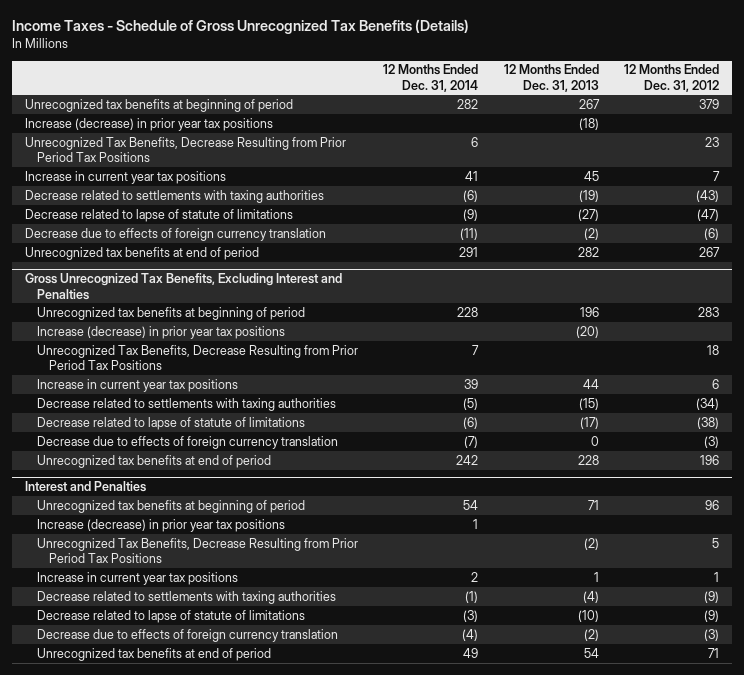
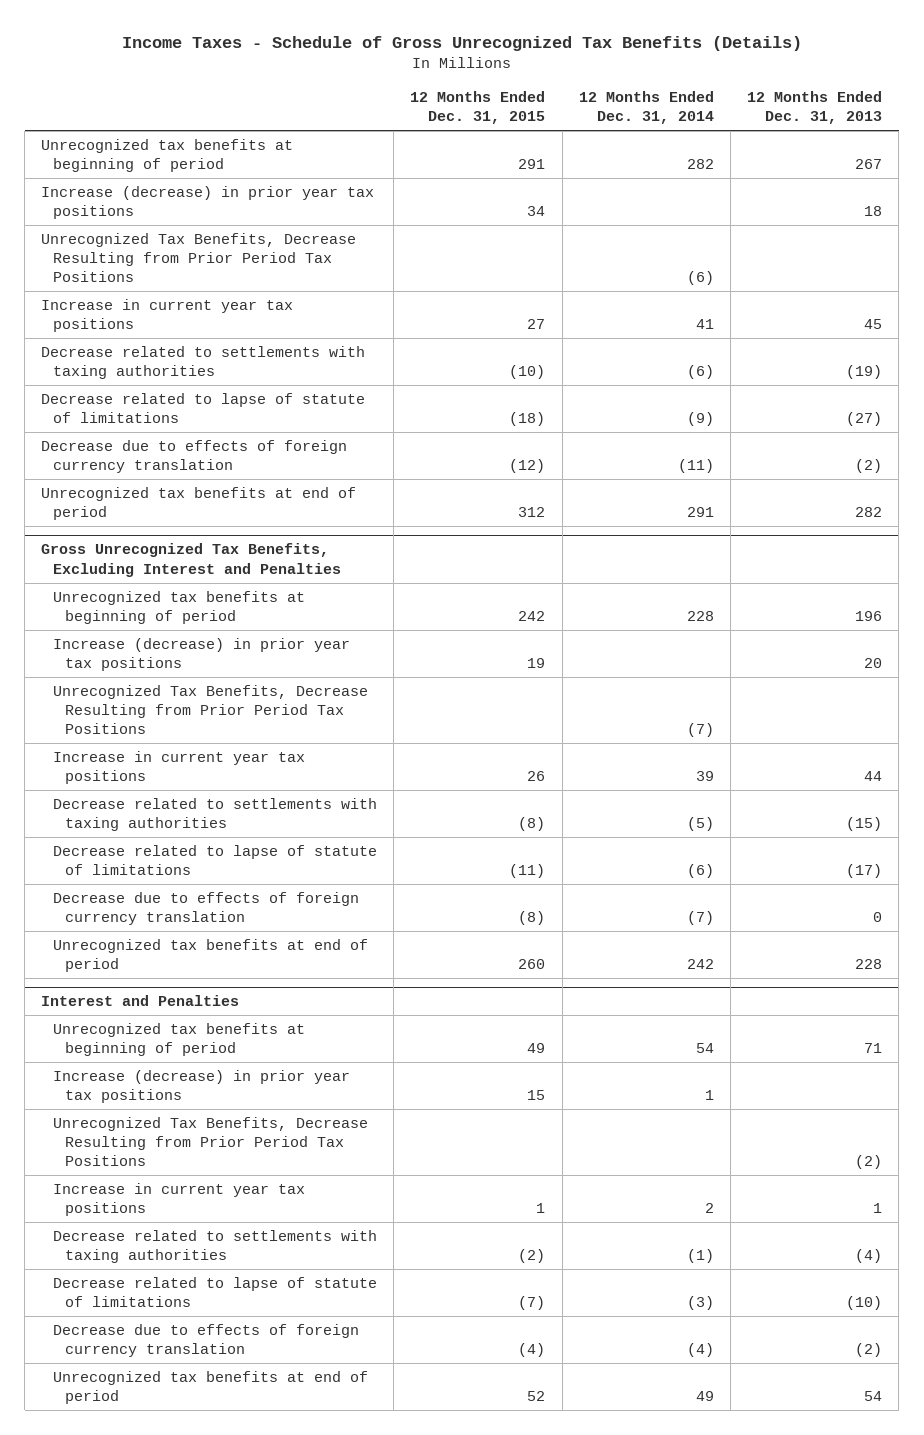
[624,64,720,92] 12 Months Ended Dec. 31, 2012 -> none
none -> [410,90,546,125] 12 Months Ended Dec. 31, 2015
[578,117,599,130] (18) -> [864,206,883,217] 18
[471,136,479,147] 6 -> [686,271,714,286] (6)
[575,325,599,338] (20) -> [864,658,883,669] 20
[472,344,480,355] 7 -> [686,723,714,738] (7)

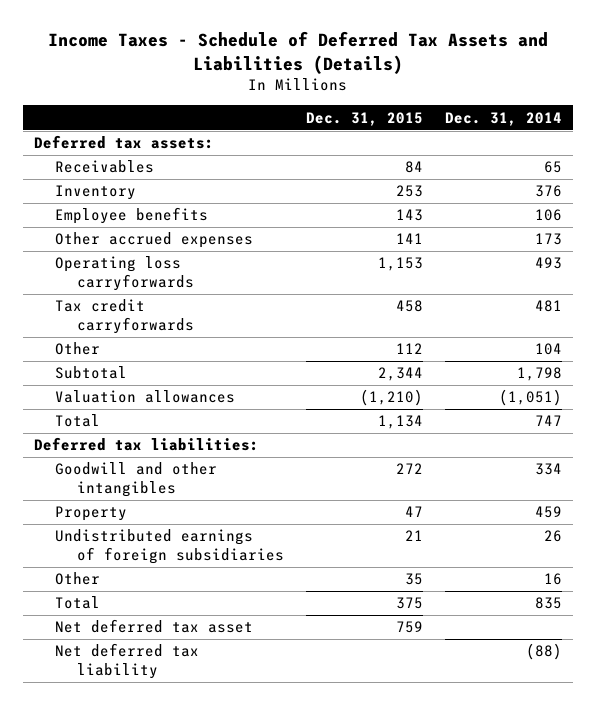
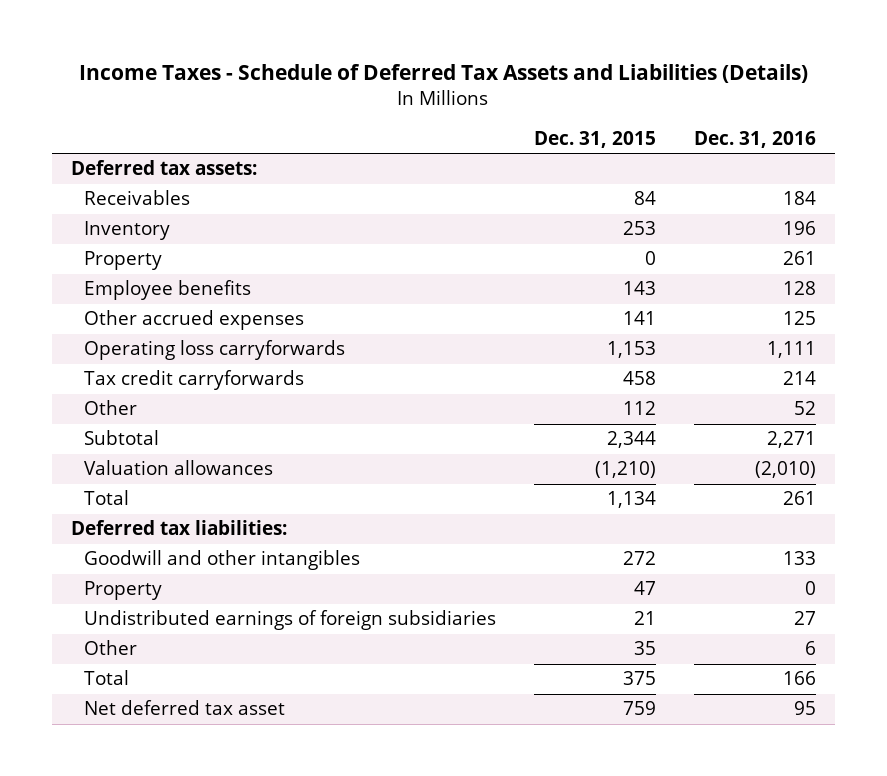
[445,111,563,126] Dec. 31, 2014 -> none
none -> [694,130,817,148] Dec. 31, 2016
none -> [83,251,162,271] Property
[55,643,200,680] Net deferred tax liability -> none

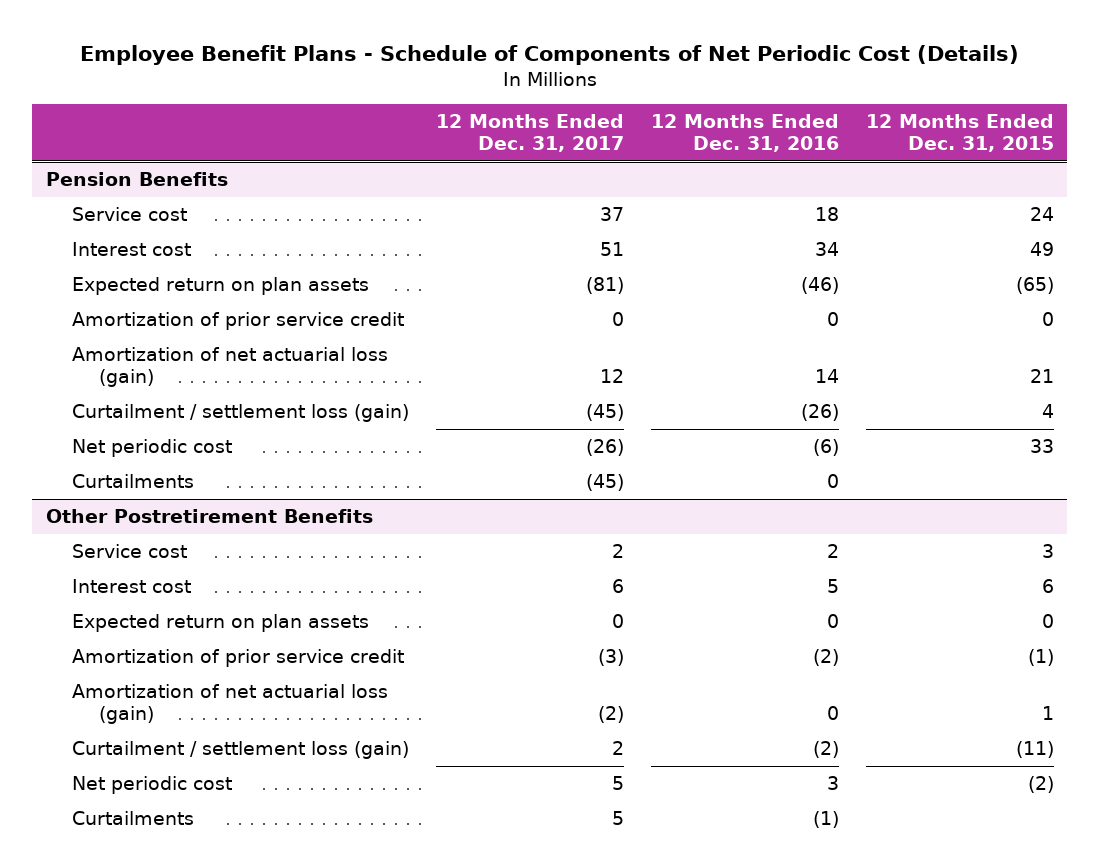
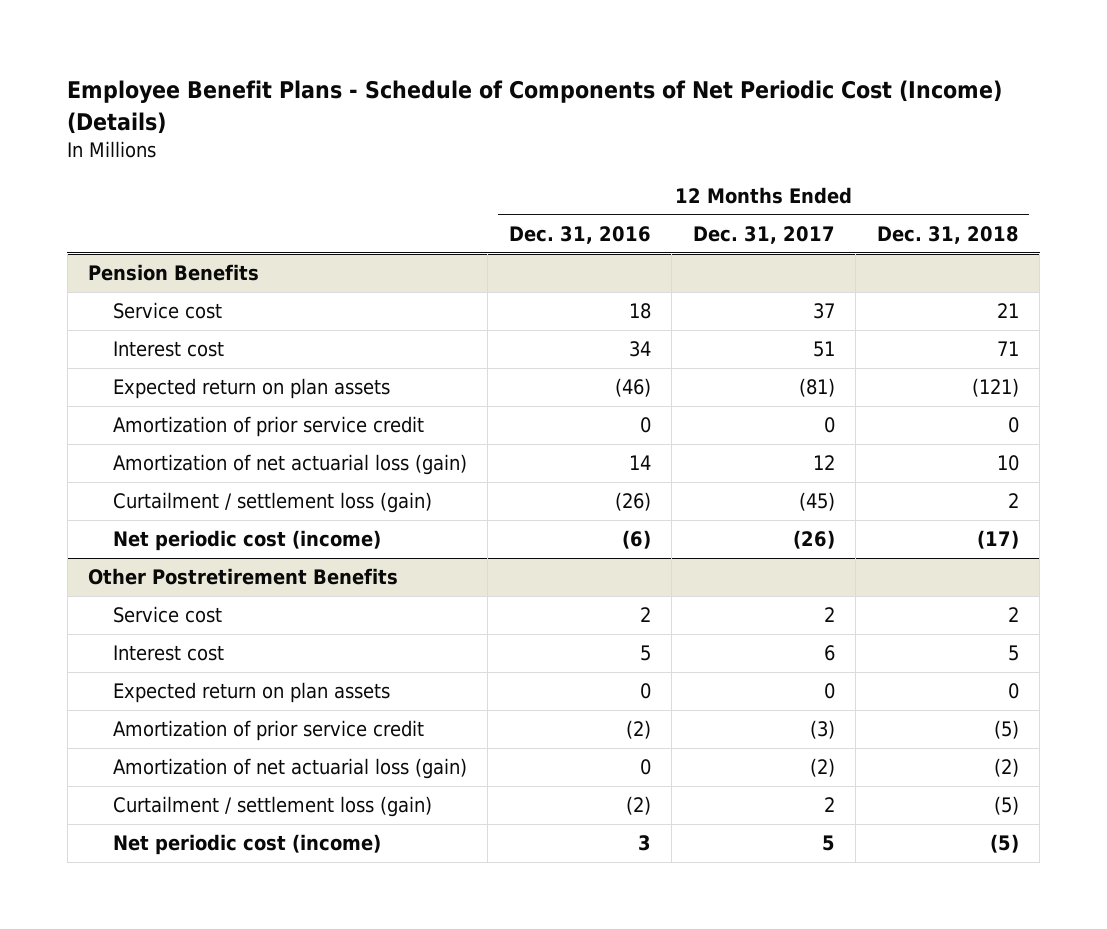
[79,44,1019,65] Employee Benefit Plans - Schedule of Components of Net Periodic Cost (Details) -> [67,80,1003,134] Employee Benefit Plans - Schedule of Components of Net Periodic Cost (Income) (Details)
[865,114,1054,152] 12 Months Ended Dec. 31, 2015 -> none
none -> [876,226,1019,245] Dec. 31, 2018
[72,474,195,489] Curtailments -> none
[72,439,233,458] Net periodic cost -> [112,530,381,552] Net periodic cost (income)
[72,811,195,826] Curtailments -> none
[72,776,233,795] Net periodic cost -> [112,834,381,856] Net periodic cost (income)

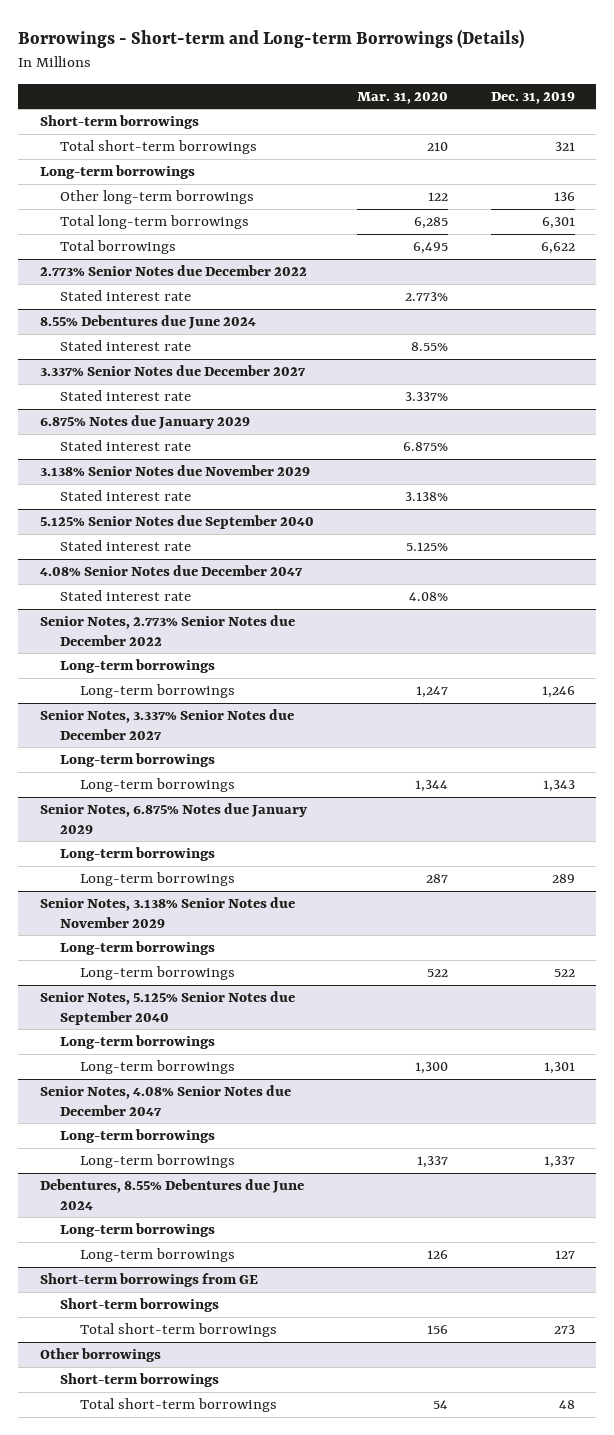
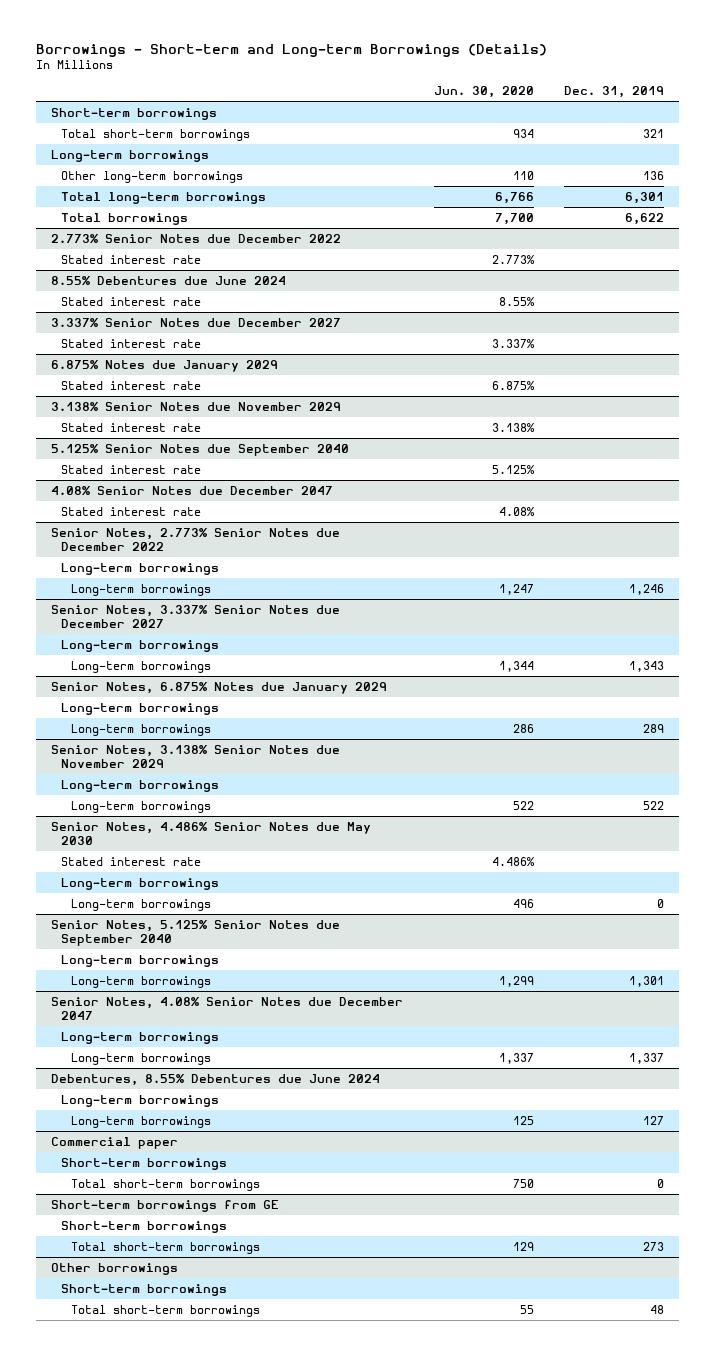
[356,91,448,104] Mar. 31, 2020 -> none
none -> [433,86,534,99] Jun. 30, 2020
none -> [51,821,372,846] Senior Notes, 4.486% Senior Notes due May 2030
none -> [60,856,201,866] Stated interest rate
none -> [60,877,219,890] Long-term borrowings
none -> [70,898,211,911] Long-term borrowings
none -> [51,1136,179,1149] Commercial paper
none -> [60,1157,227,1170] Short-term borrowings
none -> [70,1178,260,1191] Total short-term borrowings

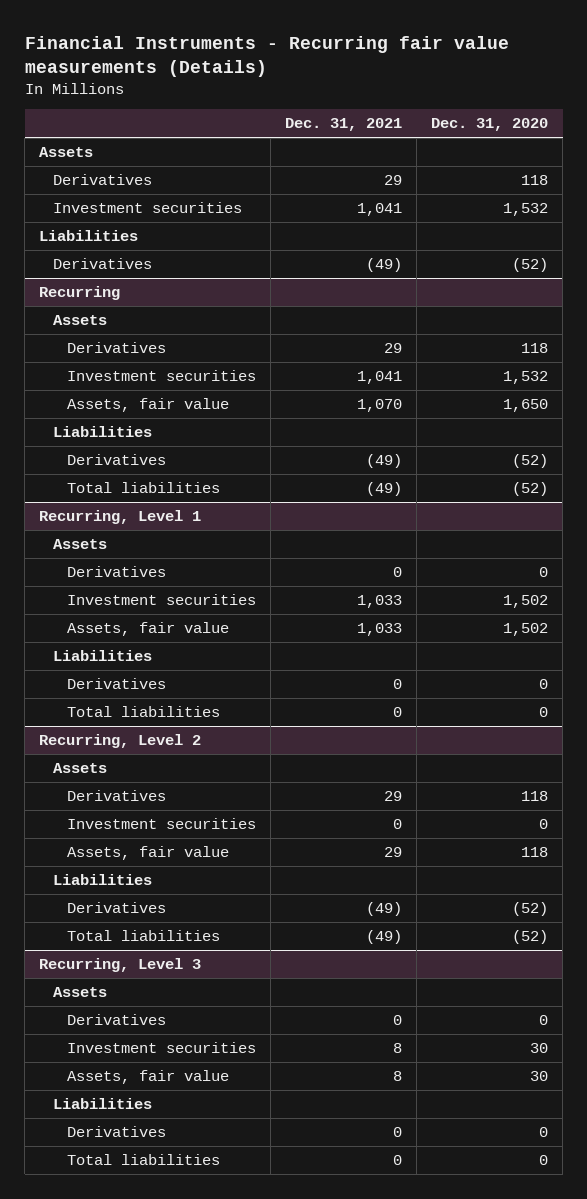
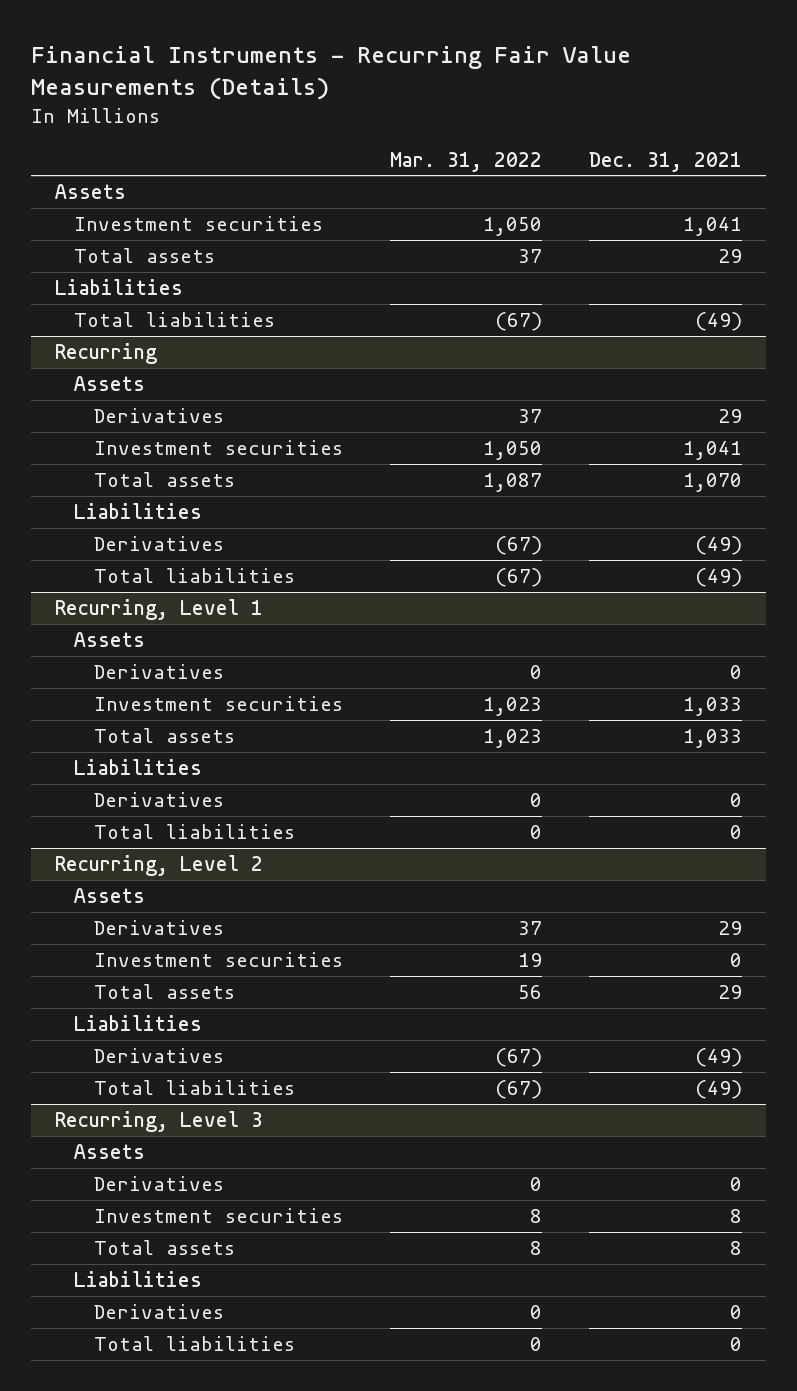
[24,35,509,77] Financial Instruments - Recurring fair value measurements (Details) -> [31,46,632,101] Financial Instruments - Recurring Fair Value Measurements (Details)
[431,118,549,132] Dec. 31, 2020 -> none
none -> [389,151,542,172] Mar. 31, 2022
[53,173,153,185] Derivatives -> none
none -> [74,247,216,263] Total assets
[53,257,153,269] Derivatives -> none
none -> [74,311,276,327] Total liabilities
[67,397,230,412] Assets, fair value -> [93,471,235,487] Total assets
[67,621,230,636] Assets, fair value -> [93,727,235,743] Total assets
[67,845,230,860] Assets, fair value -> [93,983,235,999] Total assets
[67,1069,230,1084] Assets, fair value -> [93,1239,235,1255] Total assets

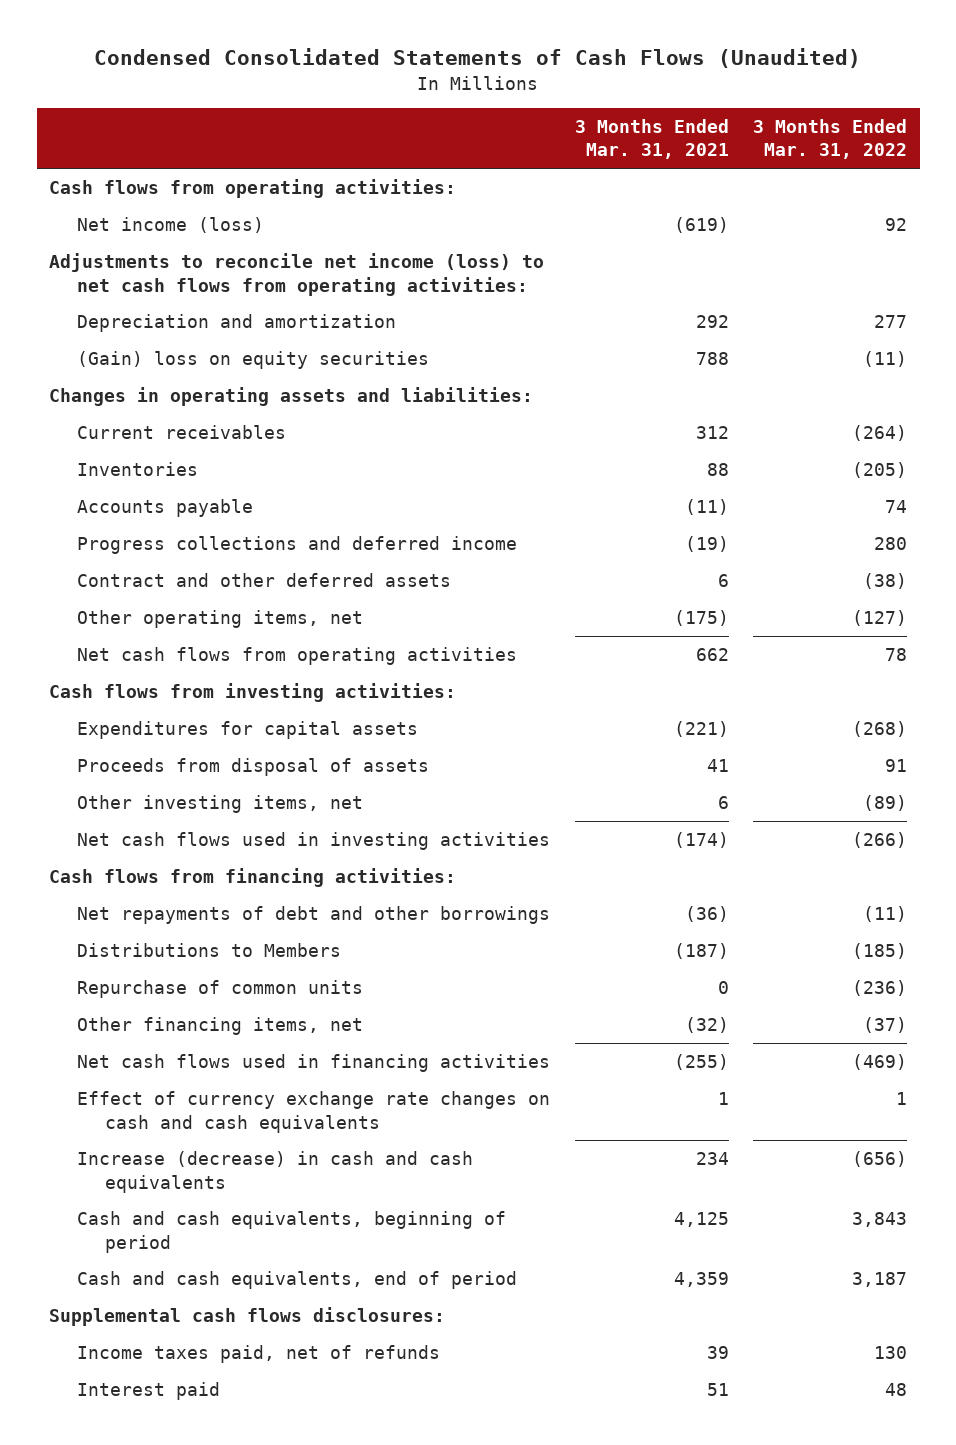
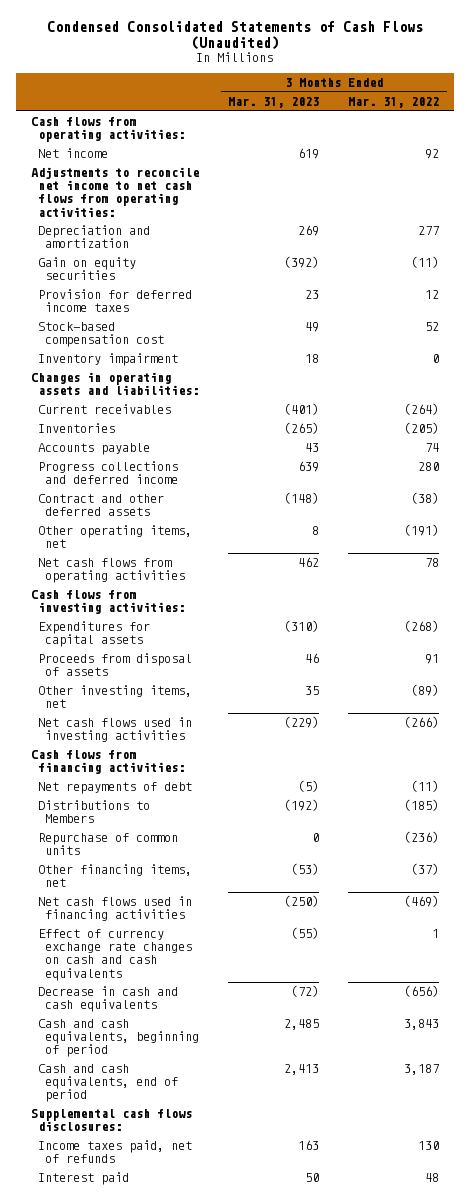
[574,118,729,160] 3 Months Ended Mar. 31, 2021 -> none
none -> [228,96,320,108] Mar. 31, 2023
[77,217,265,234] Net income (loss) -> [37,148,108,159] Net income
[49,253,545,296] Adjustments to reconcile net income (loss) to net cash flows from operating activities: -> [30,167,199,217] Adjustments to reconcile net income to net cash flows from operating activities:
[77,351,430,370] (Gain) loss on equity securities -> [37,257,136,281] Gain on equity securities
none -> [37,289,192,313] Provision for deferred income taxes
none -> [37,322,165,348] Stock-based compensation cost
none -> [37,353,178,367] Inventory impairment
[852,610,908,627] (127) -> [404,524,440,537] (191)
[77,906,551,925] Net repayments of debt and other borrowings -> [37,782,192,795] Net repayments of debt
[77,1151,474,1193] Increase (decrease) in cash and cash equivalents -> [37,986,178,1013] Decrease in cash and cash equivalents

